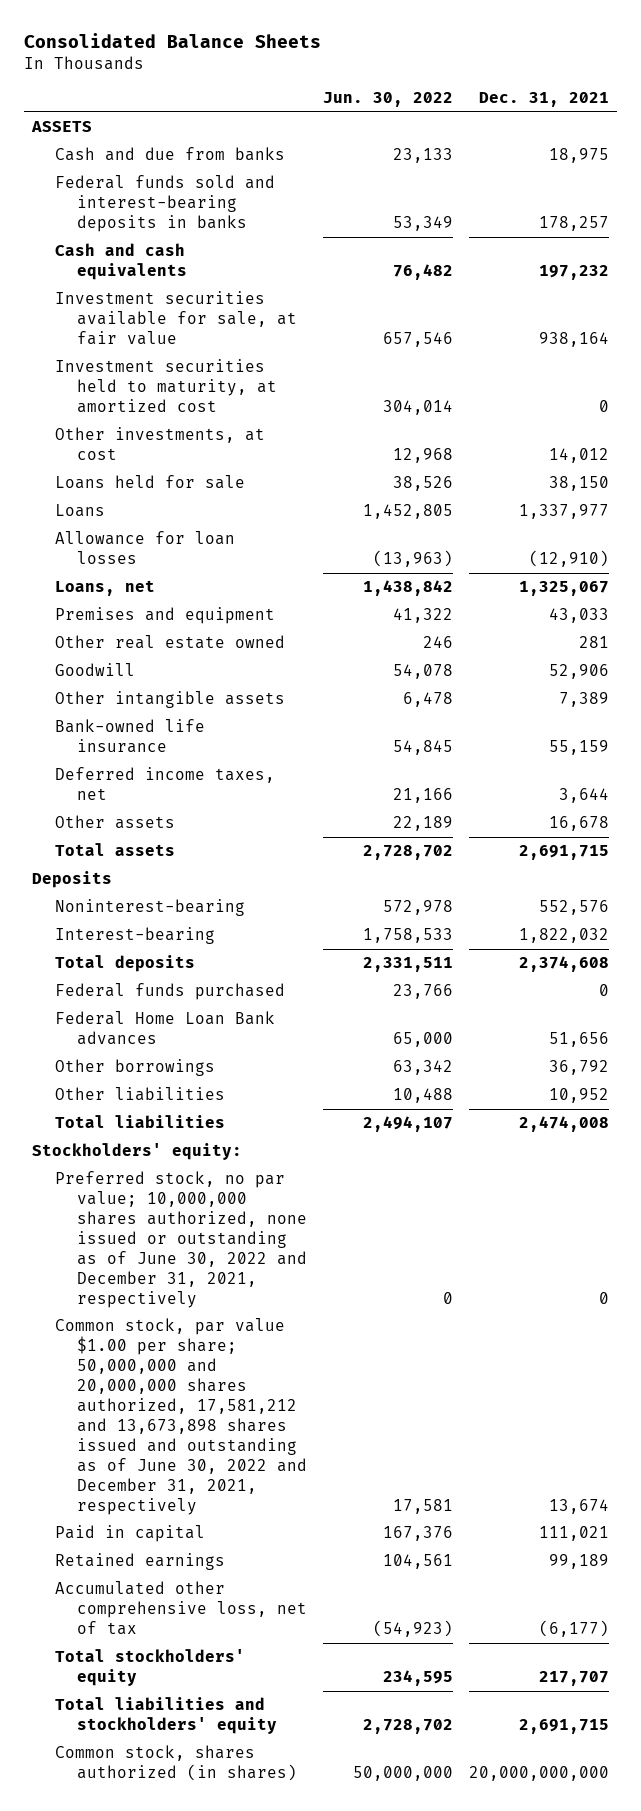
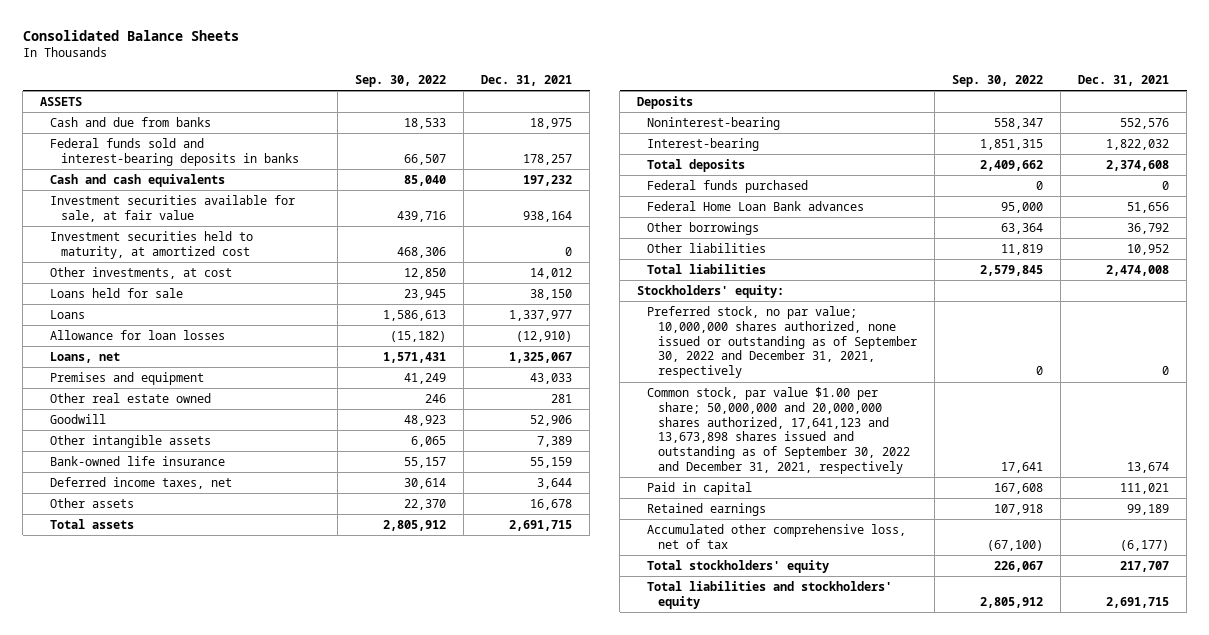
[323,92,454,108] Jun. 30, 2022 -> none
none -> [355,74,447,87] Sep. 30, 2022
[54,1171,308,1308] Preferred stock, no par value; 10,000,000 shares authorized, none issued or outstanding as of June 30, 2022 and December 31, 2021, respectively -> [647,306,917,379] Preferred stock, no par value; 10,000,000 shares authorized, none issued or outstanding as of September 30, 2022 and December 31, 2021, respectively
[54,1318,308,1515] Common stock, par value $1.00 per share; 50,000,000 and 20,000,000 shares authorized, 17,581,212 and 13,673,898 shares issued and outstanding as of June 30, 2022 and December 31, 2021, respectively -> [647,387,910,474] Common stock, par value $1.00 per share; 50,000,000 and 20,000,000 shares authorized, 17,641,123 and 13,673,898 shares issued and outstanding as of September 30, 2022 and December 31, 2021, respectively
[54,1745,298,1782] Common stock, shares authorized (in shares) -> none

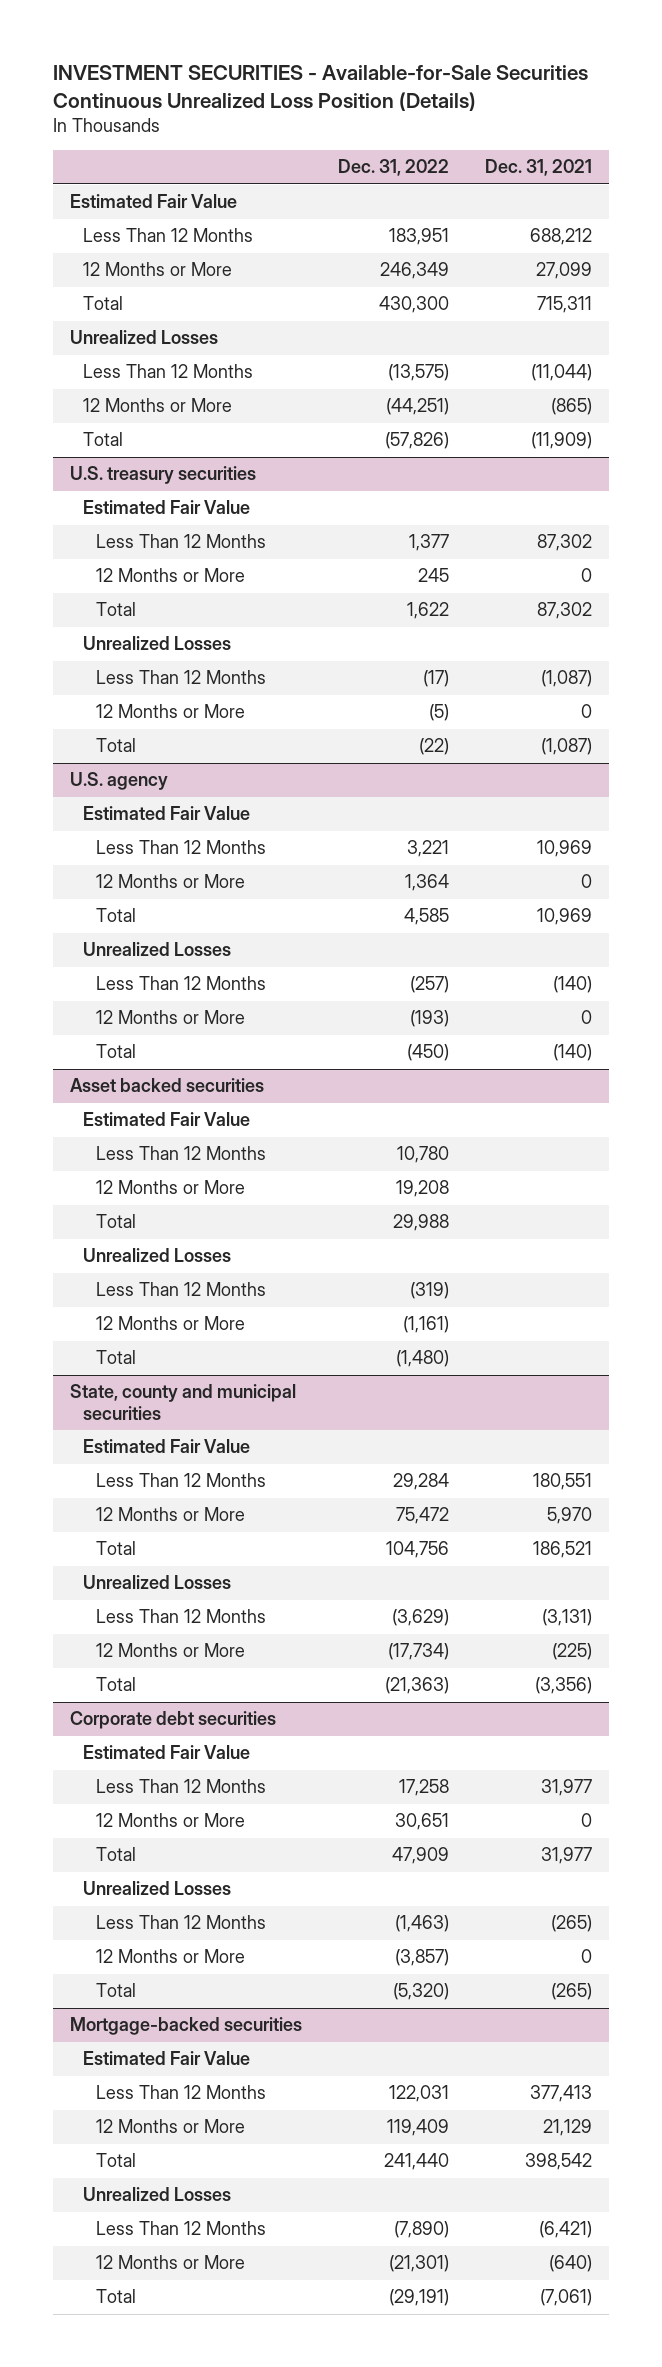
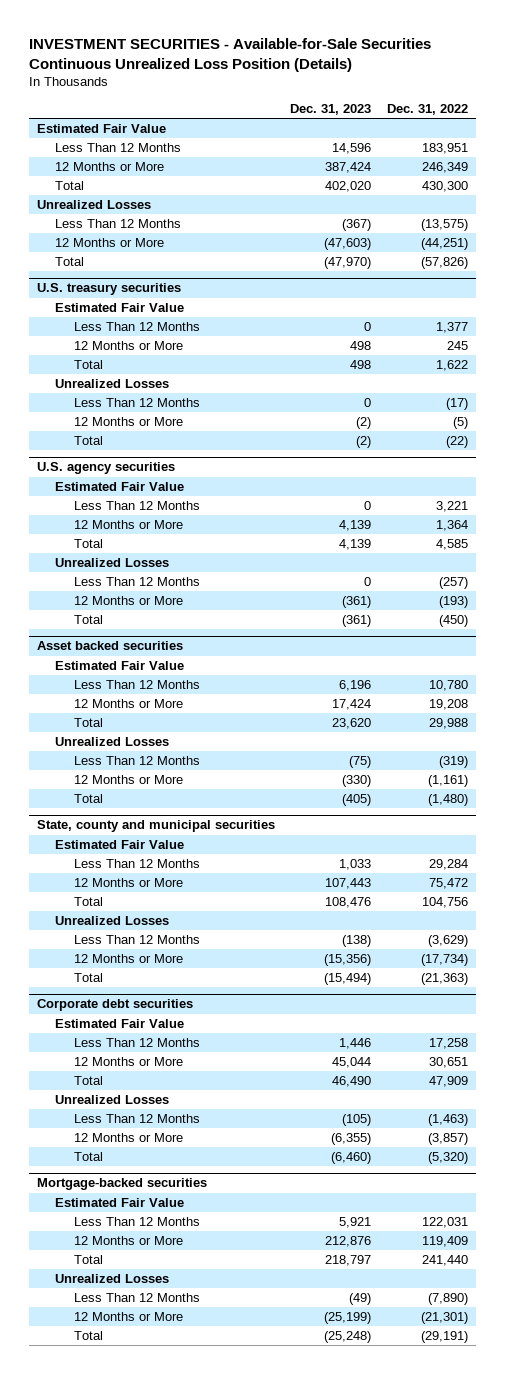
[484,159,592,177] Dec. 31, 2021 -> none
none -> [290,103,372,115] Dec. 31, 2023
[70,772,169,791] U.S. agency -> [36,462,175,475] U.S. agency securities

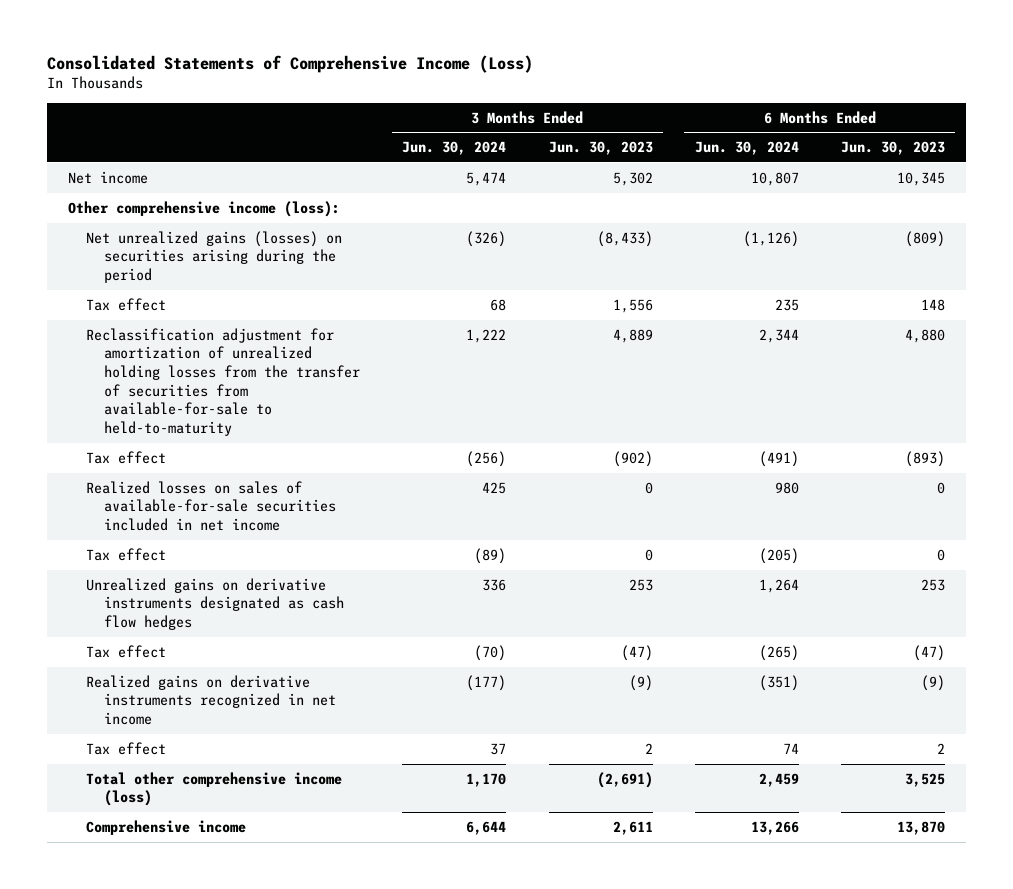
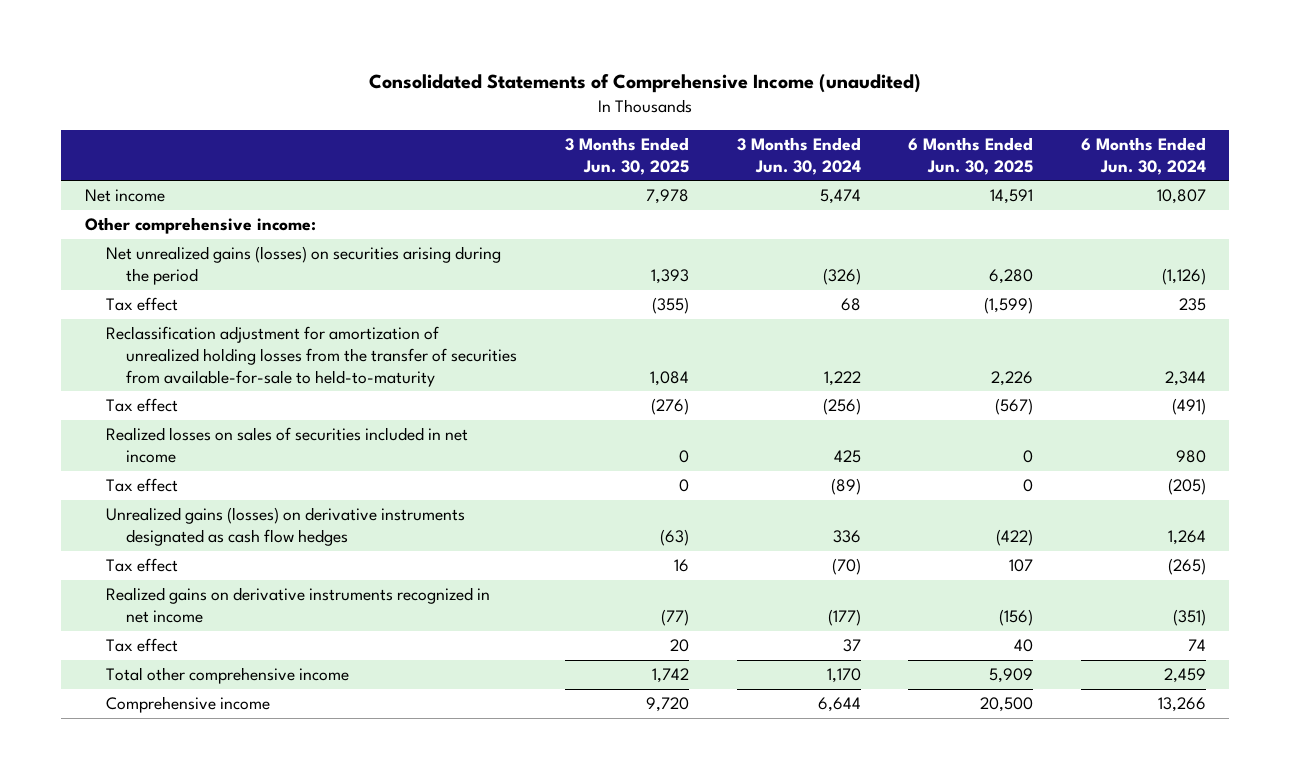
[46,55,533,74] Consolidated Statements of Comprehensive Income (Loss) -> [369,74,922,94] Consolidated Statements of Comprehensive Income (unaudited)
[548,141,653,156] Jun. 30, 2023 -> none
[840,141,945,156] Jun. 30, 2023 -> none
none -> [564,136,689,175] 3 Months Ended Jun. 30, 2025
none -> [908,136,1034,175] 6 Months Ended Jun. 30, 2025
[67,200,340,217] Other comprehensive income (loss): -> [84,217,316,235] Other comprehensive income:
[86,480,337,531] Realized losses on sales of available-for-sale securities included in net income -> [105,427,468,463] Realized losses on sales of securities included in net income
[86,577,345,630] Unrealized gains on derivative instruments designated as cash flow hedges -> [105,507,465,546] Unrealized gains (losses) on derivative instruments designated as cash flow hedges
[86,771,343,807] Total other comprehensive income (loss) -> [105,667,349,685] Total other comprehensive income

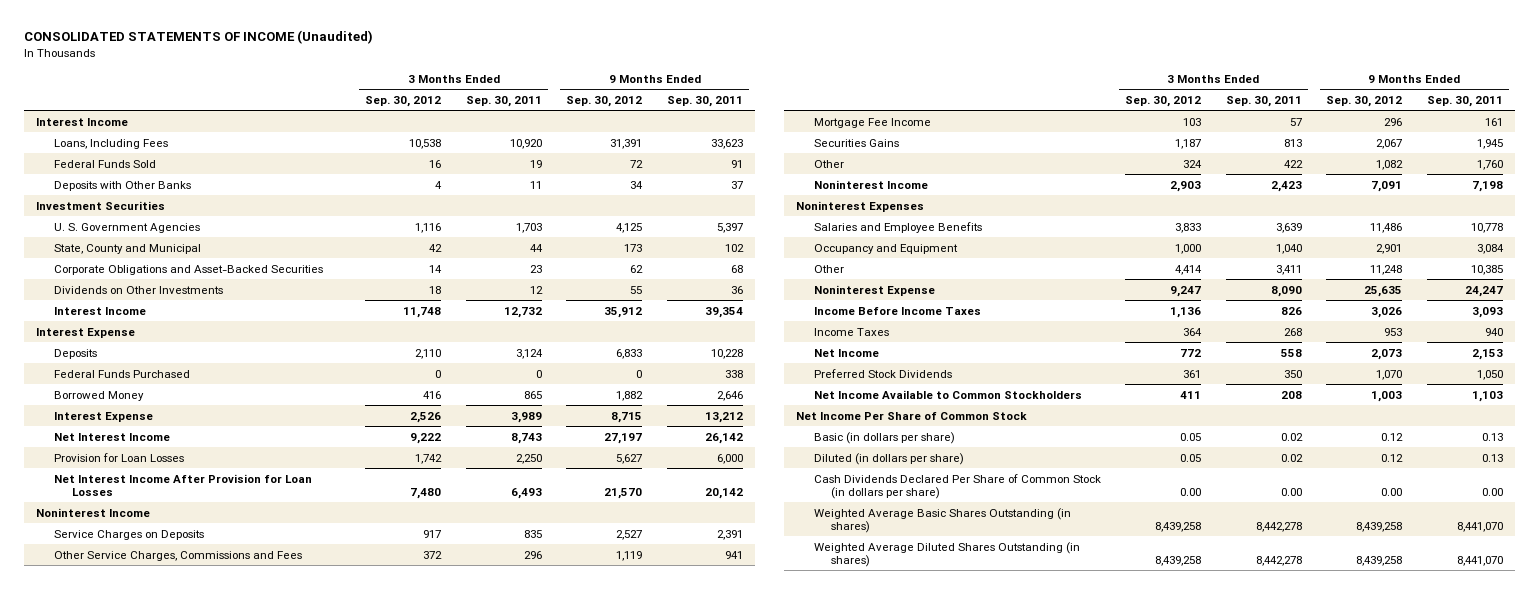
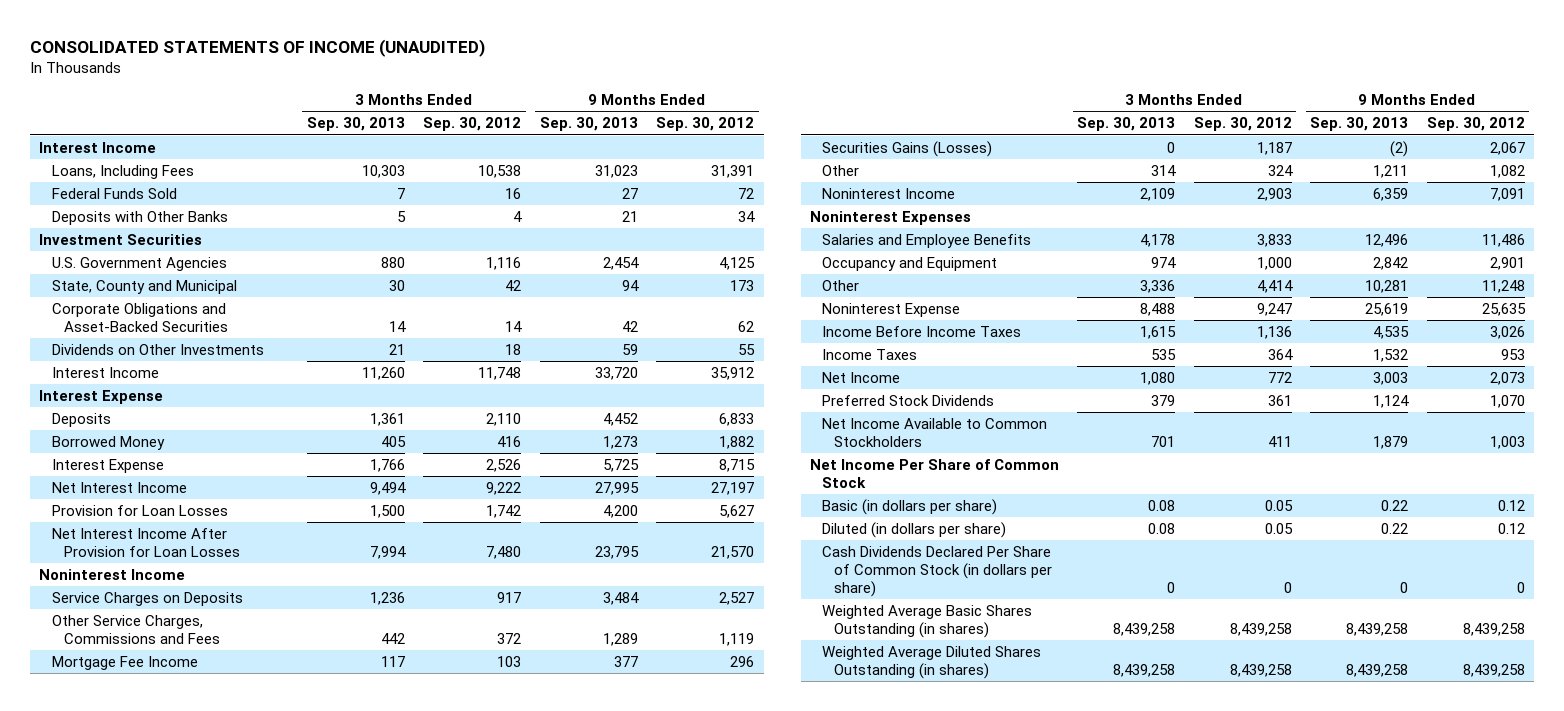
[23,30,373,45] CONSOLIDATED STATEMENTS OF INCOME (Unaudited) -> [30,39,486,58] CONSOLIDATED STATEMENTS OF INCOME (UNAUDITED)
[465,95,542,107] Sep. 30, 2011 -> none
[666,95,743,107] Sep. 30, 2011 -> none
none -> [306,117,405,132] Sep. 30, 2013
none -> [539,117,638,132] Sep. 30, 2013
[53,222,200,233] U. S. Government Agencies -> [51,256,227,271] U.S. Government Agencies
[53,369,190,378] Federal Funds Purchased -> none
[813,138,899,147] Securities Gains -> [822,140,993,157] Securities Gains (Losses)
[1180,487,1202,496] 0.00 -> [1283,581,1292,593] 0
[1381,487,1403,496] 0.00 -> [1516,581,1525,593] 0

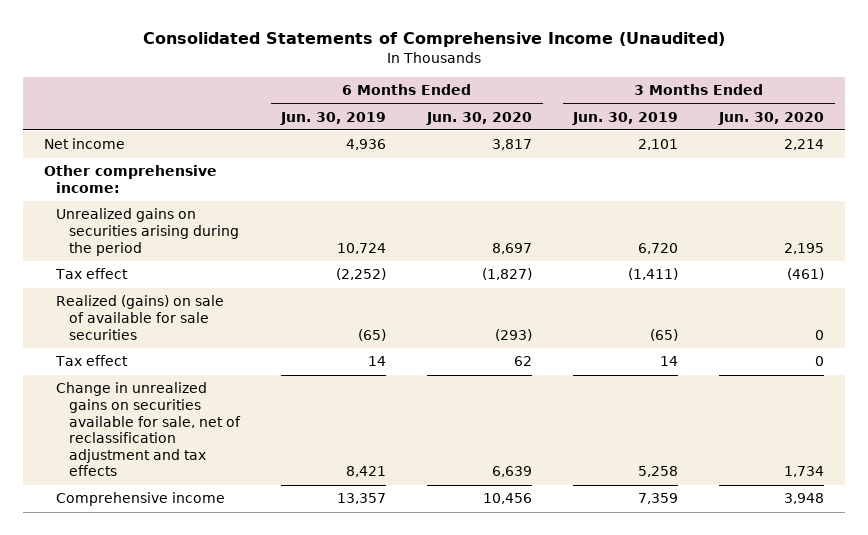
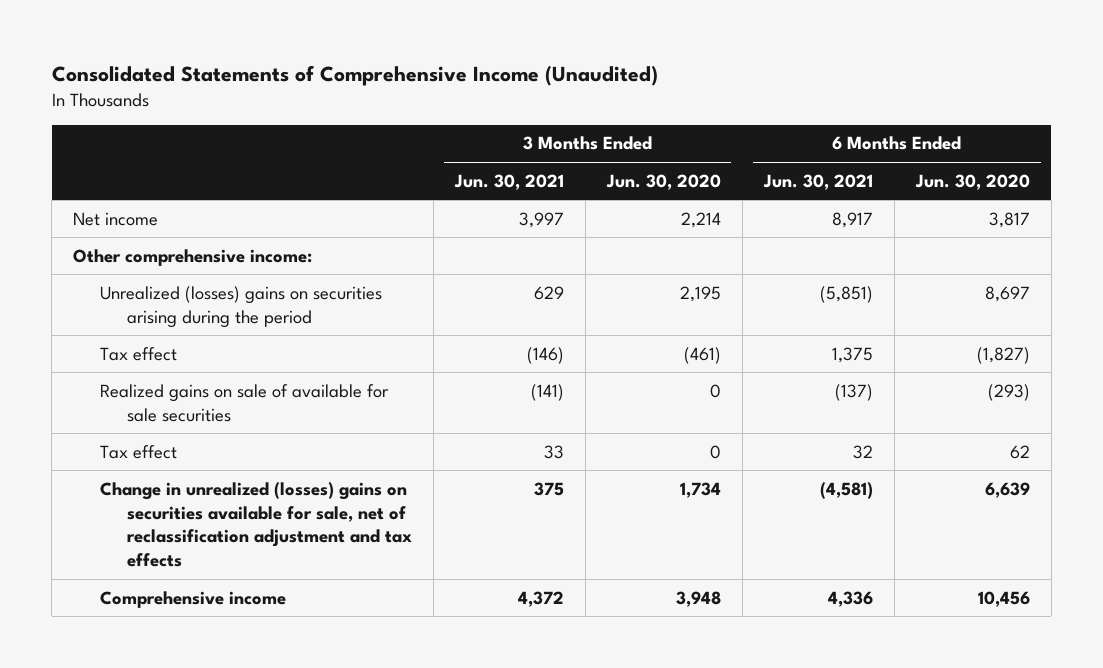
[280,111,387,125] Jun. 30, 2019 -> none
[572,111,679,125] Jun. 30, 2019 -> none
none -> [453,173,564,190] Jun. 30, 2021
none -> [762,173,873,190] Jun. 30, 2021
[56,208,240,256] Unrealized gains on securities arising during the period -> [99,285,382,328] Unrealized (losses) gains on securities arising during the period
[56,295,225,340] Realized (gains) on sale of available for sale securities -> [99,383,389,422] Realized gains on sale of available for sale securities
[56,382,242,477] Change in unrealized gains on securities available for sale, net of reclassification adjustment and tax effects -> [99,481,412,568] Change in unrealized (losses) gains on securities available for sale, net of reclassification adjustment and tax effects

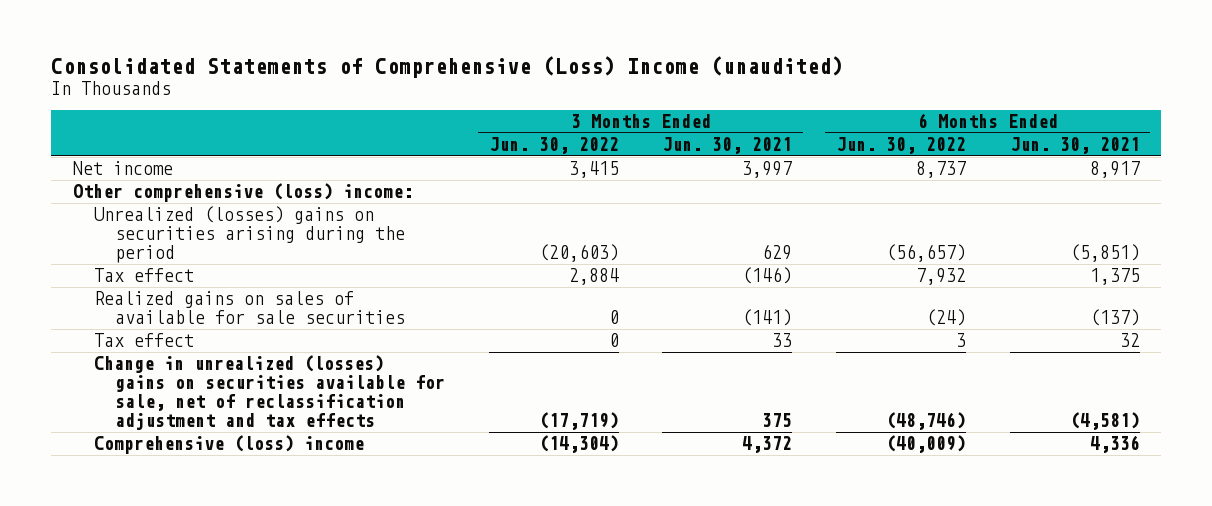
[51,64,658,86] Consolidated Statements of Comprehensive Income (Unaudited) -> [50,56,843,79] Consolidated Statements of Comprehensive (Loss) Income (unaudited)
[605,173,721,190] Jun. 30, 2020 -> none
[914,173,1030,190] Jun. 30, 2020 -> none
none -> [488,137,619,155] Jun. 30, 2022
none -> [835,137,966,155] Jun. 30, 2022
[73,248,313,266] Other comprehensive income: -> [72,183,413,203] Other comprehensive (loss) income:
[99,383,389,422] Realized gains on sale of available for sale securities -> [94,291,406,325] Realized gains on sales of available for sale securities
[99,590,286,608] Comprehensive income -> [94,435,365,455] Comprehensive (loss) income

